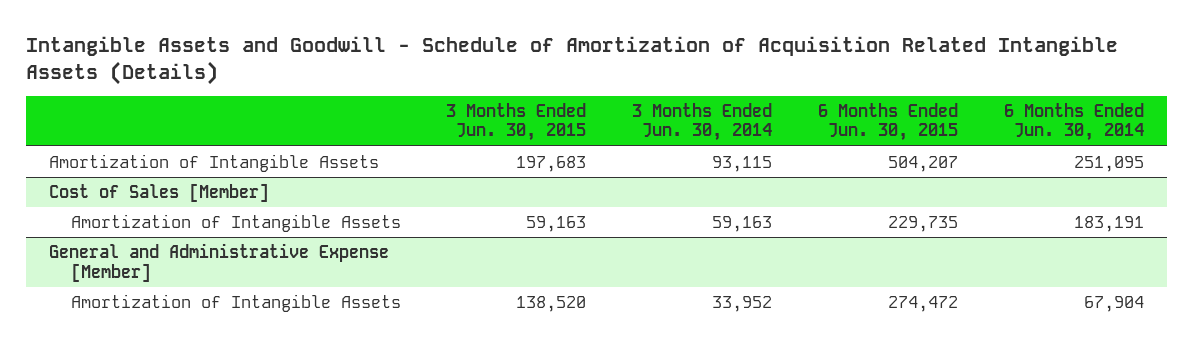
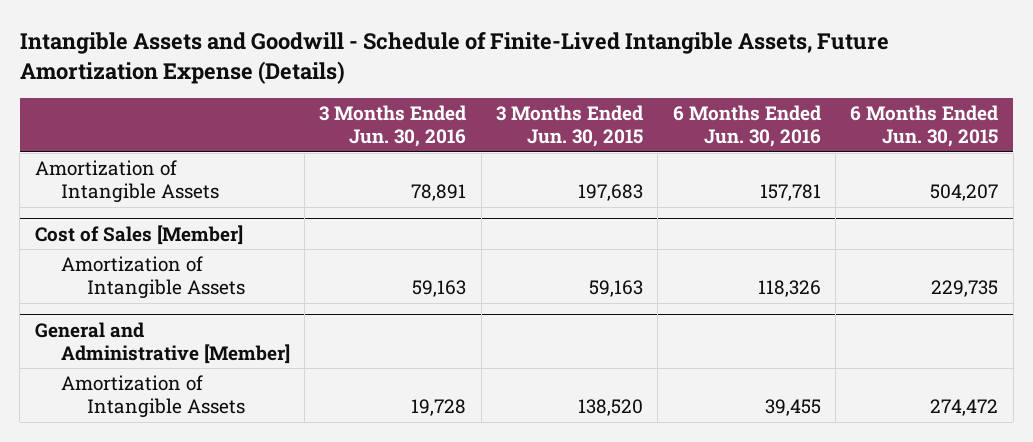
[25,36,1118,85] Intangible Assets and Goodwill - Schedule of Amortization of Acquisition Related Intangible Assets (Details) -> [19,32,889,85] Intangible Assets and Goodwill - Schedule of Finite-Lived Intangible Assets, Future Amortization Expense (Details)
[632,102,773,142] 3 Months Ended Jun. 30, 2014 -> none
[1003,102,1144,142] 6 Months Ended Jun. 30, 2014 -> none
none -> [319,105,467,148] 3 Months Ended Jun. 30, 2016
none -> [672,105,821,148] 6 Months Ended Jun. 30, 2016
[48,243,389,282] General and Administrative Expense [Member] -> [34,321,290,364] General and Administrative [Member]

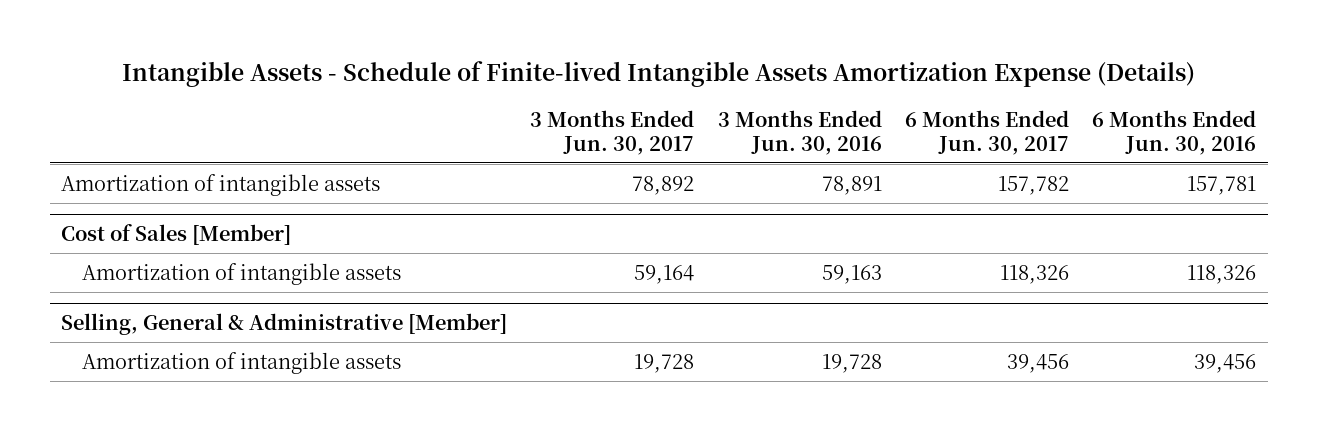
[19,32,889,85] Intangible Assets and Goodwill - Schedule of Finite-Lived Intangible Assets, Future Amortization Expense (Details) -> [121,60,1195,87] Intangible Assets - Schedule of Finite-lived Intangible Assets Amortization Expense (Details)
[495,105,643,148] 3 Months Ended Jun. 30, 2015 -> none
[850,105,999,148] 6 Months Ended Jun. 30, 2015 -> none
none -> [530,110,695,155] 3 Months Ended Jun. 30, 2017
none -> [904,110,1069,155] 6 Months Ended Jun. 30, 2017
[34,160,219,204] Amortization of Intangible Assets -> [61,173,381,196] Amortization of intangible assets
[60,256,245,300] Amortization of Intangible Assets -> [81,262,401,285] Amortization of intangible assets
[34,321,290,364] General and Administrative [Member] -> [61,313,508,336] Selling, General & Administrative [Member]
[60,375,245,419] Amortization of Intangible Assets -> [81,351,401,374] Amortization of intangible assets
[764,399,821,417] 39,455 -> [1194,353,1257,373] 39,456

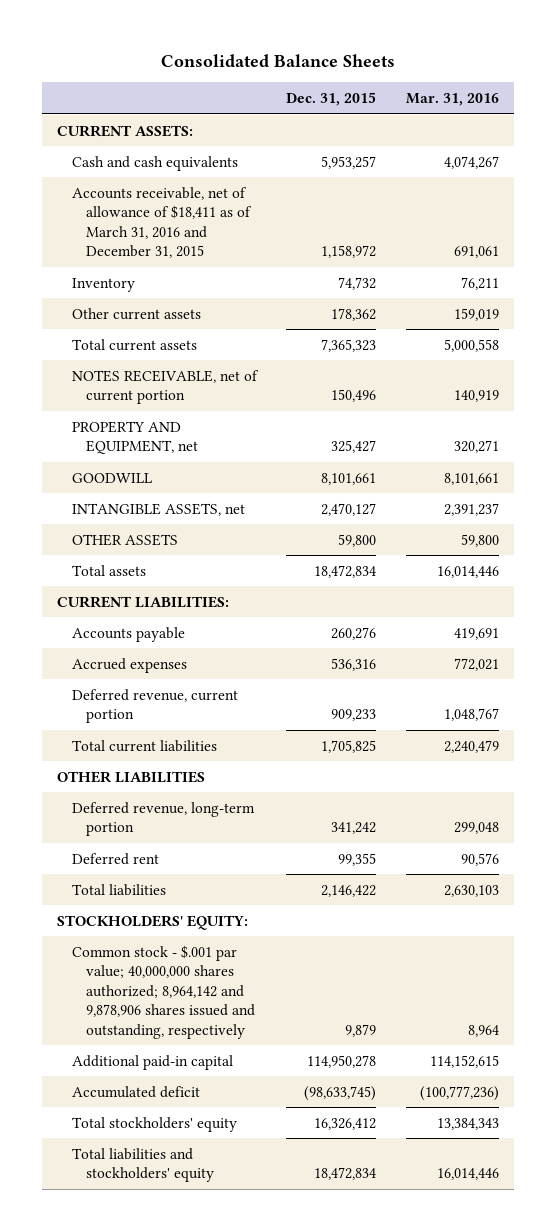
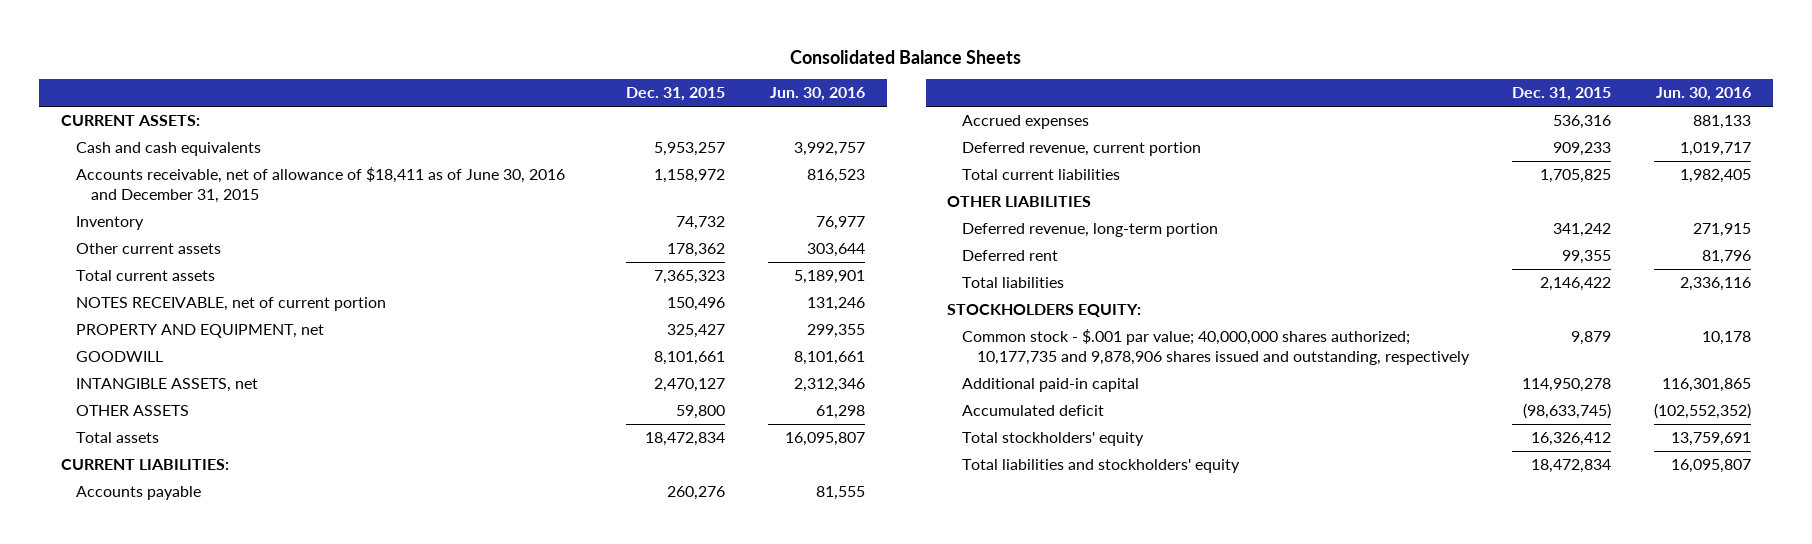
[406,93,500,107] Mar. 31, 2016 -> none
none -> [769,87,865,102] Jun. 30, 2016
[71,186,252,259] Accounts receivable, net of allowance of $18,411 as of March 31, 2016 and December 31, 2015 -> [75,166,565,204] Accounts receivable, net of allowance of $18,411 as of June 30, 2016 and December 31, 2015
[57,914,249,930] STOCKHOLDERS' EQUITY: -> [947,303,1142,317] STOCKHOLDERS EQUITY:
[71,944,255,1039] Common stock - $.001 par value; 40,000,000 shares authorized; 8,964,142 and 9,878,906 shares issued and outstanding, respectively -> [962,328,1471,366] Common stock - $.001 par value; 40,000,000 shares authorized; 10,177,735 and 9,878,906 shares issued and outstanding, respectively

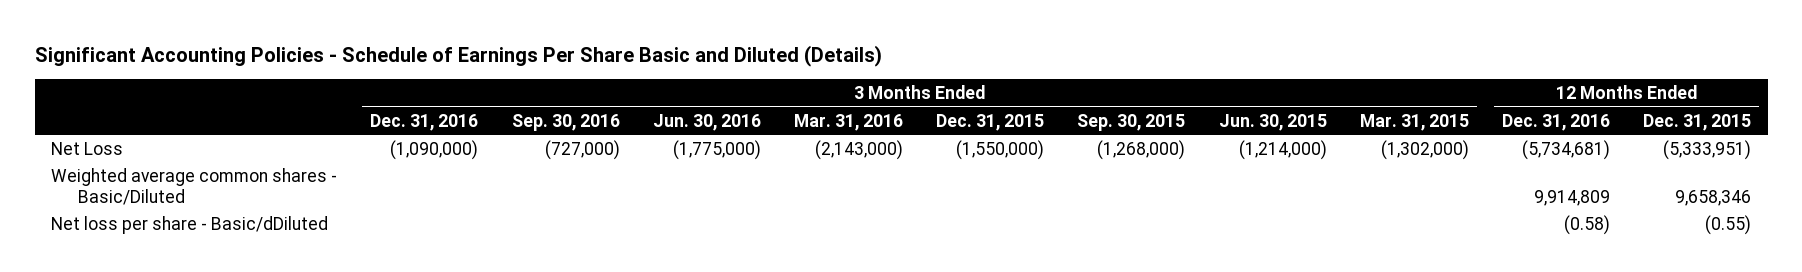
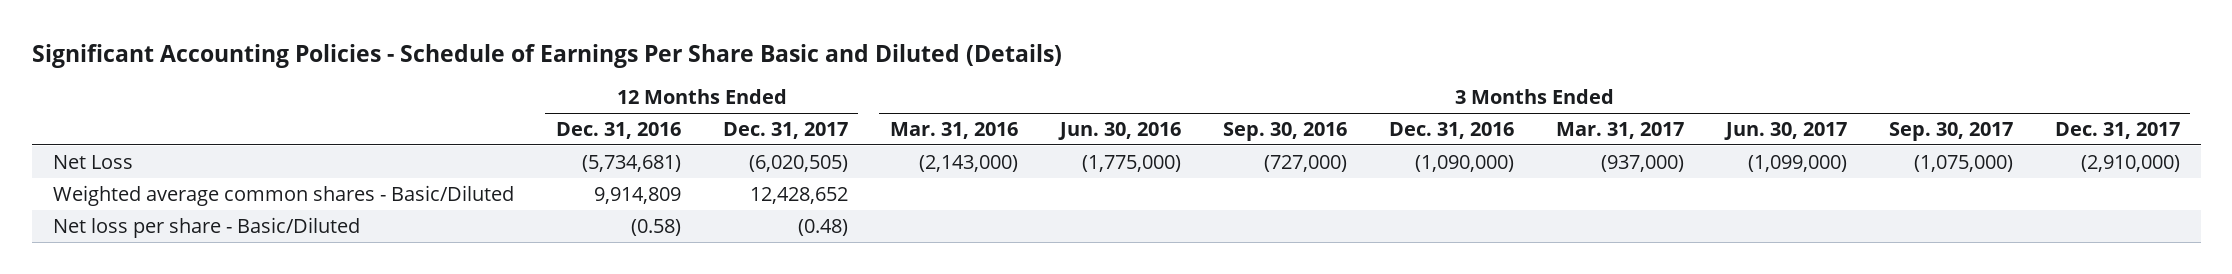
[936,113,1045,131] Dec. 31, 2015 -> none
[1077,113,1186,131] Sep. 30, 2015 -> none
[1218,113,1327,131] Jun. 30, 2015 -> none
[1359,113,1469,131] Mar. 31, 2015 -> none
[1643,113,1752,131] Dec. 31, 2015 -> none
none -> [722,122,848,140] Dec. 31, 2017
none -> [1555,122,1684,140] Mar. 31, 2017
none -> [1723,122,1847,141] Jun. 30, 2017
none -> [1888,122,2013,142] Sep. 30, 2017
none -> [2054,122,2180,140] Dec. 31, 2017
[51,215,329,234] Net loss per share - Basic/dDiluted -> [52,216,360,238] Net loss per share - Basic/Diluted

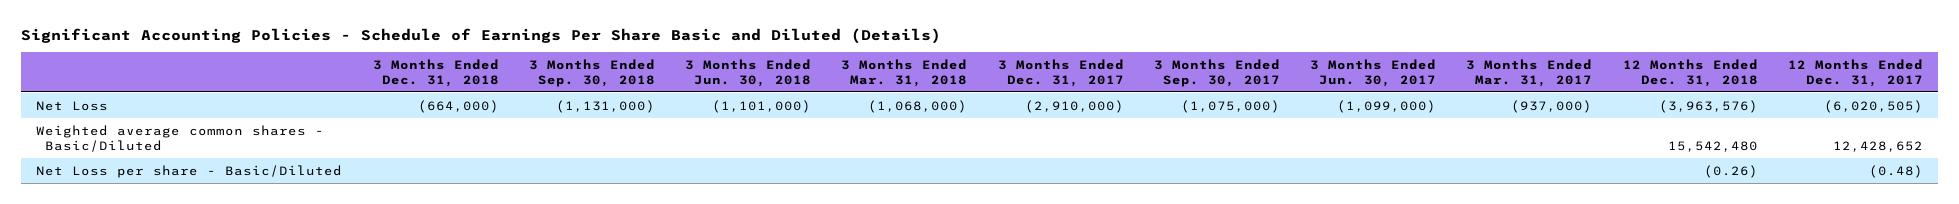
[555,122,681,140] Dec. 31, 2016 -> none
[889,122,1018,140] Mar. 31, 2016 -> none
[1057,122,1181,141] Jun. 30, 2016 -> none
[1222,122,1347,142] Sep. 30, 2016 -> none
[1388,122,1514,140] Dec. 31, 2016 -> none
none -> [372,58,499,87] 3 Months Ended Dec. 31, 2018
none -> [528,58,655,87] 3 Months Ended Sep. 30, 2018
none -> [685,58,812,87] 3 Months Ended Jun. 30, 2018
none -> [841,58,968,87] 3 Months Ended Mar. 31, 2018
none -> [1622,58,1758,87] 12 Months Ended Dec. 31, 2018
[52,216,360,238] Net loss per share - Basic/Diluted -> [36,164,343,178] Net Loss per share - Basic/Diluted

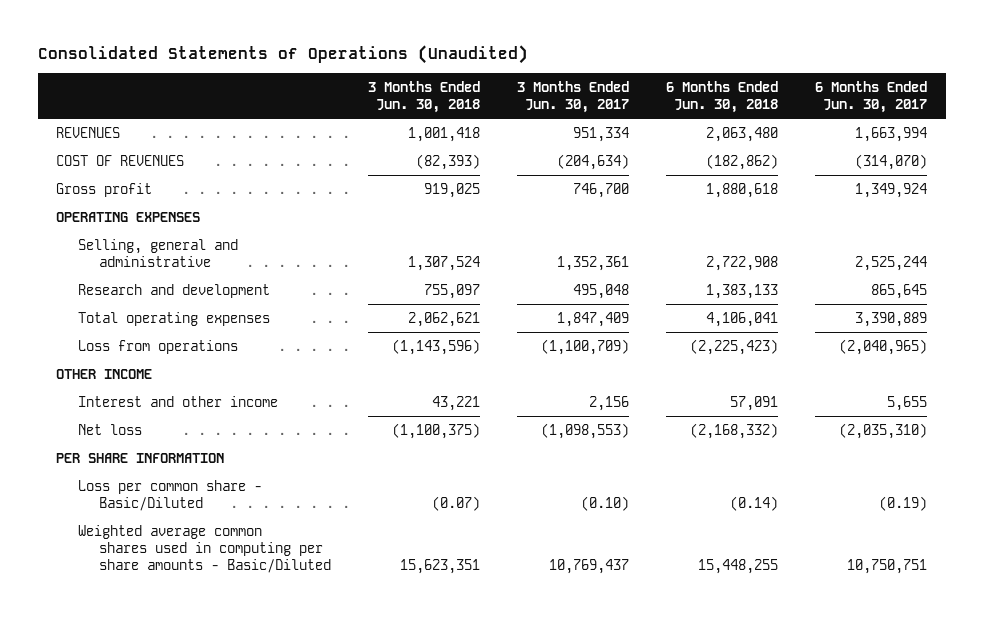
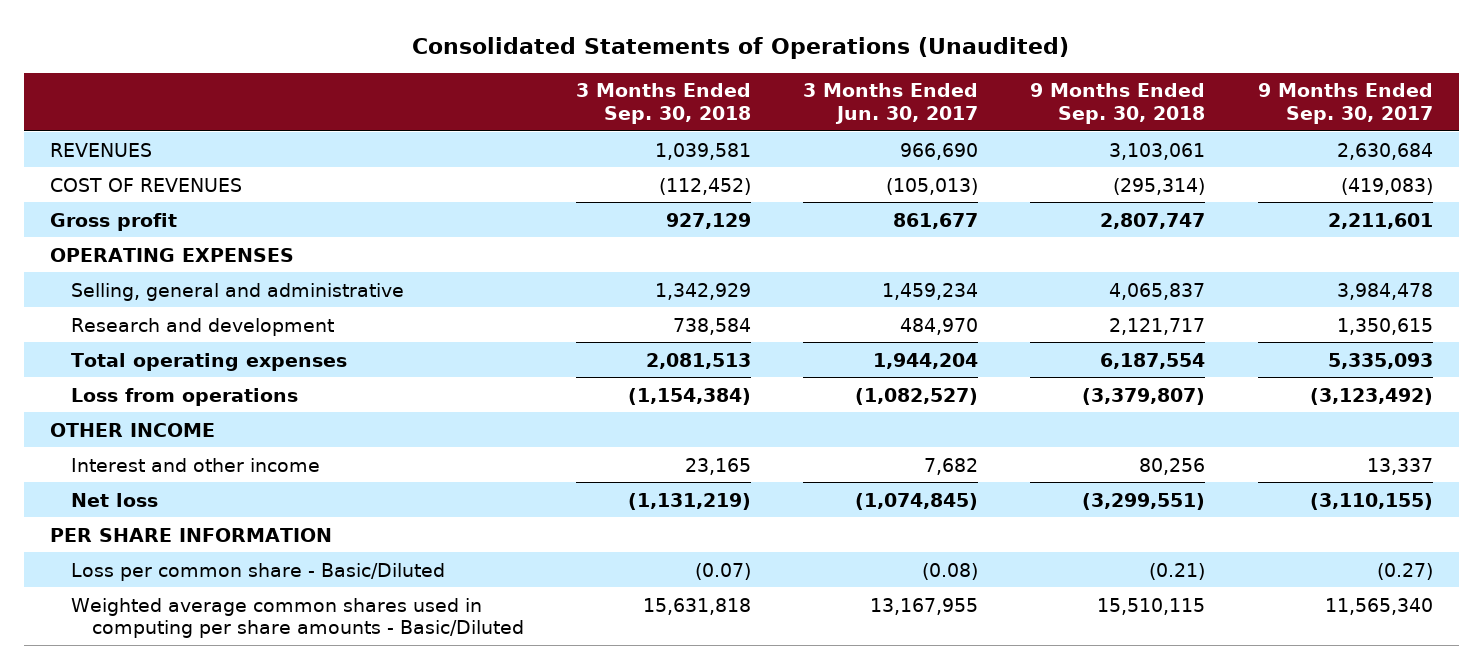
[368,80,481,114] 3 Months Ended Jun. 30, 2018 -> none
[666,80,779,114] 6 Months Ended Jun. 30, 2018 -> none
[815,80,928,114] 6 Months Ended Jun. 30, 2017 -> none
none -> [575,83,751,125] 3 Months Ended Sep. 30, 2018
none -> [1030,83,1206,125] 9 Months Ended Sep. 30, 2018
none -> [1257,83,1433,125] 9 Months Ended Sep. 30, 2017
[573,126,630,142] 951,334 -> [900,142,979,160] 966,690
[557,153,630,170] (204,634) -> [886,177,979,195] (105,013)
[573,182,630,198] 746,700 -> [893,212,979,229] 861,677
[557,256,630,272] 1,352,361 -> [882,282,979,300] 1,459,234
[573,283,630,299] 495,048 -> [900,317,979,335] 484,970
[557,311,630,327] 1,847,409 -> [873,352,979,369] 1,944,204
[541,338,630,355] (1,100,709) -> [855,387,979,405] (1,082,527)
[589,395,630,411] 2,156 -> [924,457,979,475] 7,682
[541,422,630,439] (1,098,553) -> [855,492,979,510] (1,074,845)
[581,496,630,512] (0.10) -> [922,562,979,580] (0.08)
[549,559,630,575] 10,769,437 -> [870,597,979,615] 13,167,955

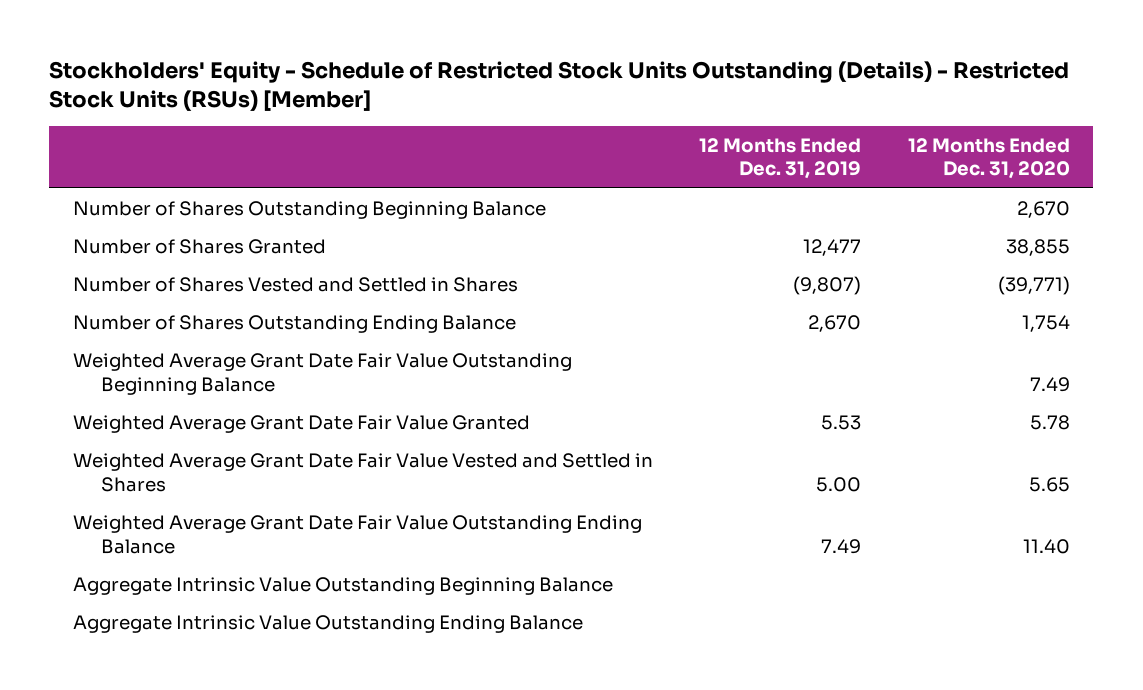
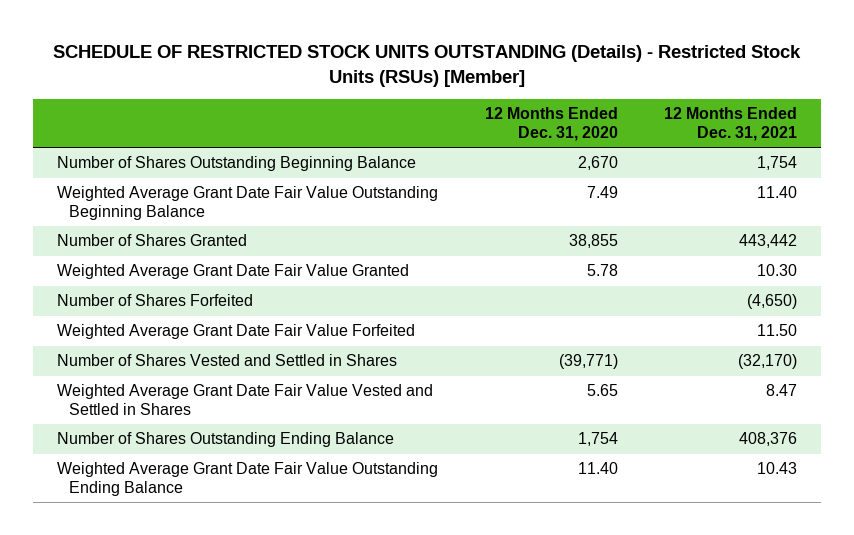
[49,61,1070,112] Stockholders' Equity - Schedule of Restricted Stock Units Outstanding (Details) - Restricted Stock Units (RSUs) [Member] -> [53,45,802,87] SCHEDULE OF RESTRICTED STOCK UNITS OUTSTANDING (Details) - Restricted Stock Units (RSUs) [Member]
[699,137,862,180] 12 Months Ended Dec. 31, 2019 -> none
none -> [664,106,798,141] 12 Months Ended Dec. 31, 2021
[72,239,326,255] Number of Shares Granted -> [56,234,247,247] Number of Shares Granted
none -> [56,294,253,307] Number of Shares Forfeited
none -> [56,324,415,340] Weighted Average Grant Date Fair Value Forfeited
[72,277,518,293] Number of Shares Vested and Settled in Shares -> [56,354,397,367] Number of Shares Vested and Settled in Shares
[72,315,516,334] Number of Shares Outstanding Ending Balance -> [56,432,394,448] Number of Shares Outstanding Ending Balance
[72,577,613,596] Aggregate Intrinsic Value Outstanding Beginning Balance -> none
[72,615,583,634] Aggregate Intrinsic Value Outstanding Ending Balance -> none

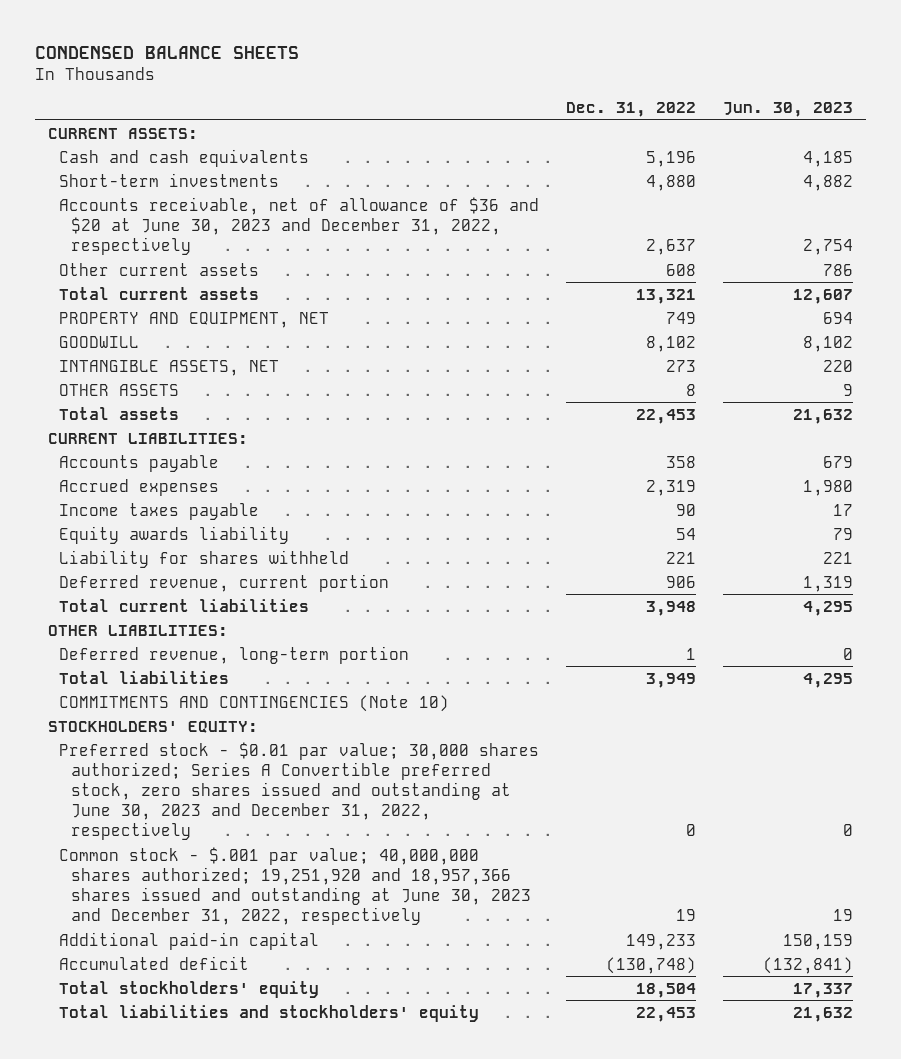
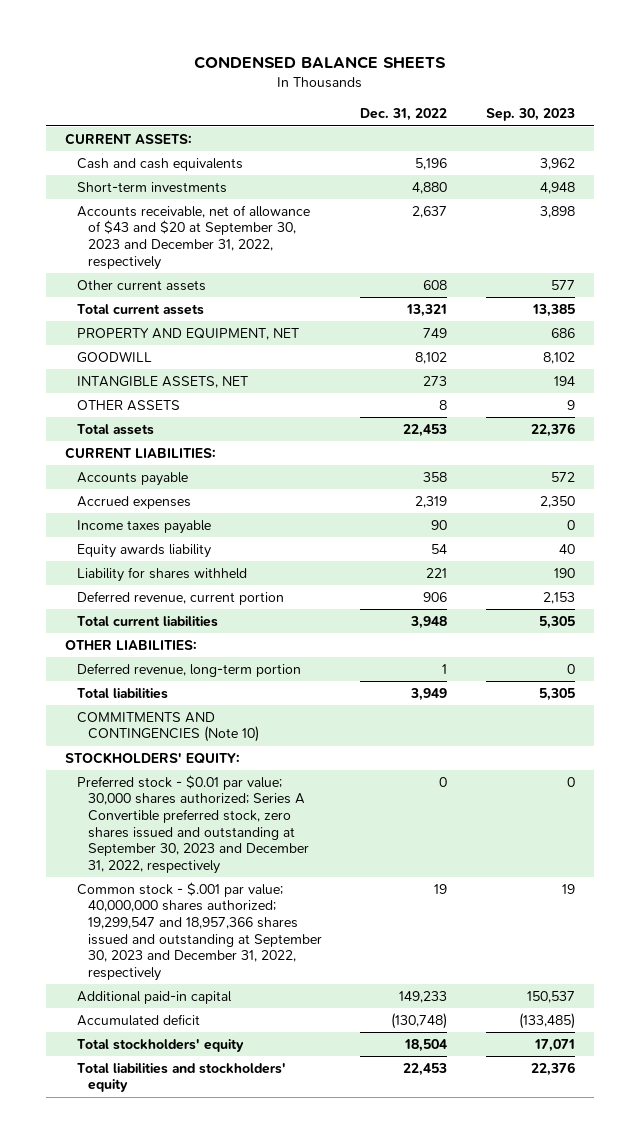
[722,102,853,118] Jun. 30, 2023 -> none
none -> [485,108,575,122] Sep. 30, 2023
[59,196,540,255] Accounts receivable, net of allowance of $36 and $20 at June 30, 2023 and December 31, 2022, respectively -> [76,204,310,270] Accounts receivable, net of allowance of $43 and $20 at September 30, 2023 and December 31, 2022, respectively
[59,741,540,841] Preferred stock - $0.01 par value; 30,000 shares authorized; Series A Convertible preferred stock, zero shares issued and outstanding at June 30, 2023 and December 31, 2022, respectively -> [76,774,310,874] Preferred stock - $0.01 par value; 30,000 shares authorized; Series A Convertible preferred stock, zero shares issued and outstanding at September 30, 2023 and December 31, 2022, respectively
[59,846,531,926] Common stock - $.001 par value; 40,000,000 shares authorized; 19,251,920 and 18,957,366 shares issued and outstanding at June 30, 2023 and December 31, 2022, respectively -> [76,881,323,981] Common stock - $.001 par value; 40,000,000 shares authorized; 19,299,547 and 18,957,366 shares issued and outstanding at September 30, 2023 and December 31, 2022, respectively

